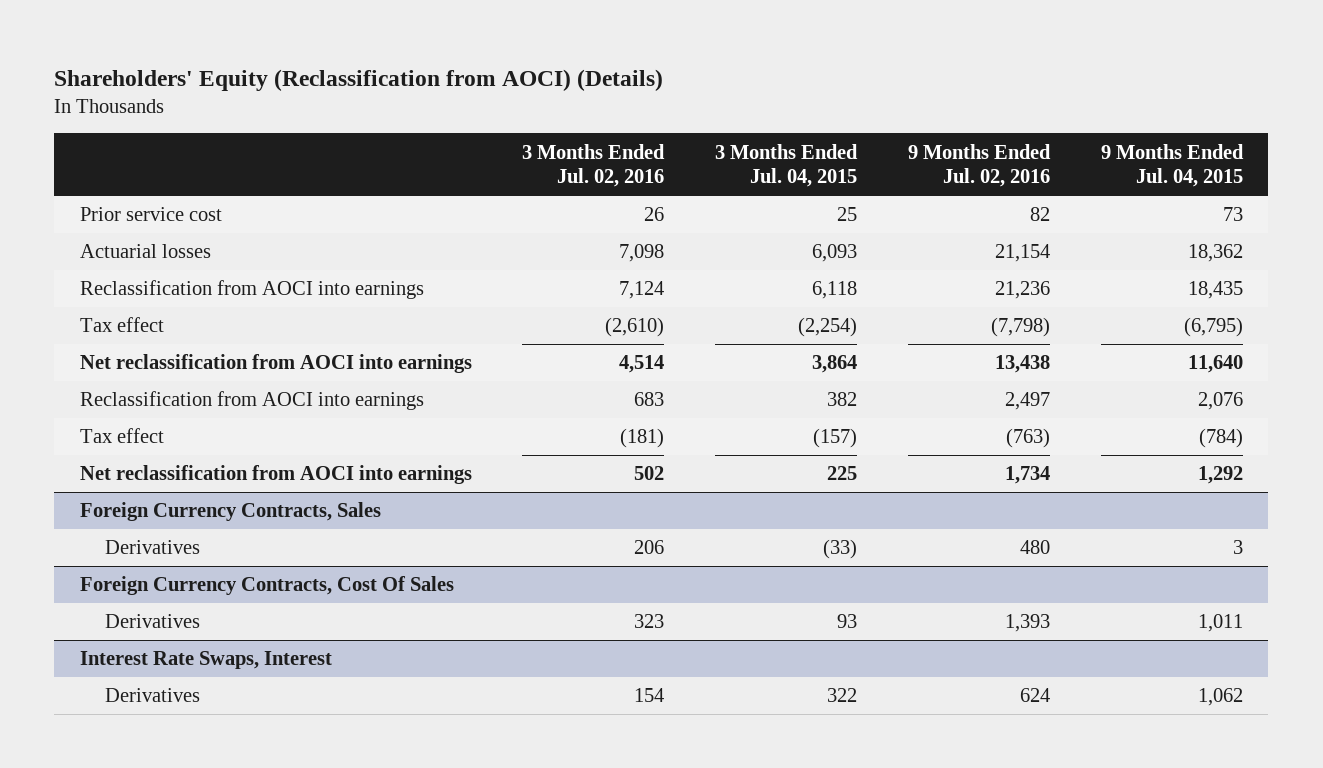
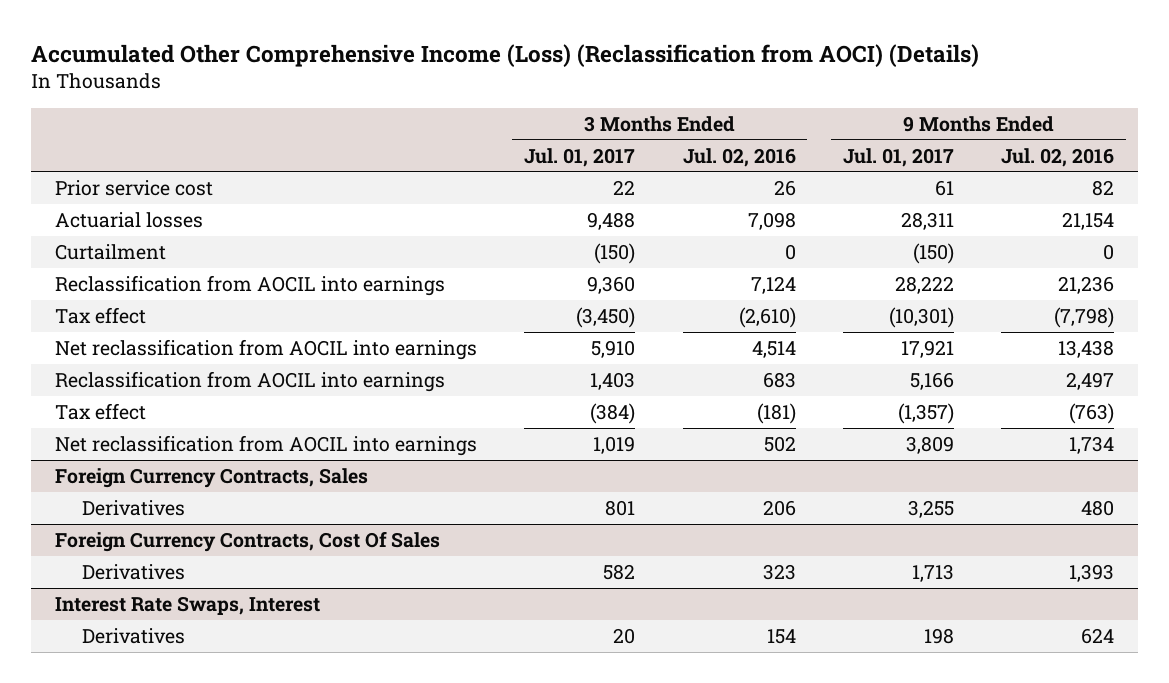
[54,68,664,91] Shareholders' Equity (Reclassification from AOCI) (Details) -> [31,43,980,67] Accumulated Other Comprehensive Income (Loss) (Reclassification from AOCI) (Details)
[715,143,859,188] 3 Months Ended Jul. 04, 2015 -> none
[1101,143,1245,188] 9 Months Ended Jul. 04, 2015 -> none
none -> [524,147,636,167] Jul. 01, 2017
none -> [842,147,954,167] Jul. 01, 2017
none -> [54,243,166,260] Curtailment
[79,280,424,300] Reclassification from AOCI into earnings -> [54,274,445,296] Reclassification from AOCIL into earnings
[79,354,472,374] Net reclassification from AOCI into earnings -> [54,338,477,360] Net reclassification from AOCIL into earnings
[79,391,424,411] Reclassification from AOCI into earnings -> [54,370,445,392] Reclassification from AOCIL into earnings
[79,465,472,485] Net reclassification from AOCI into earnings -> [54,434,477,456] Net reclassification from AOCIL into earnings

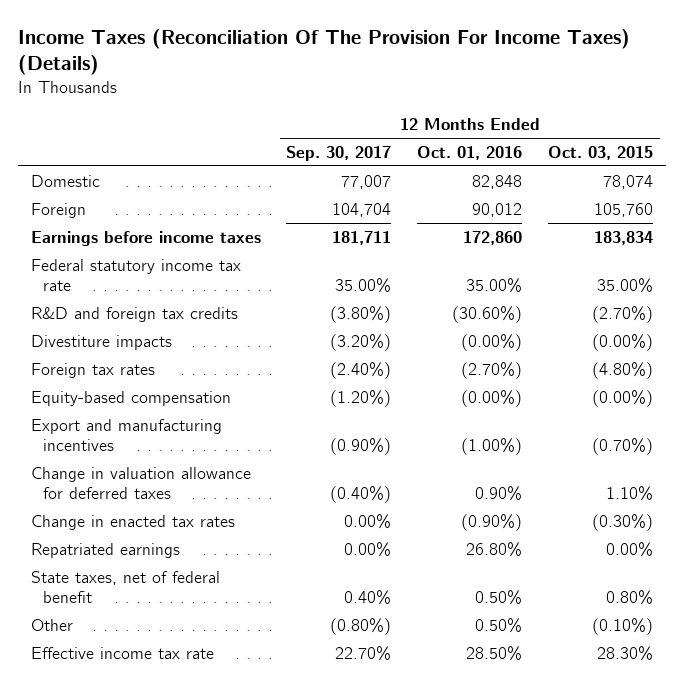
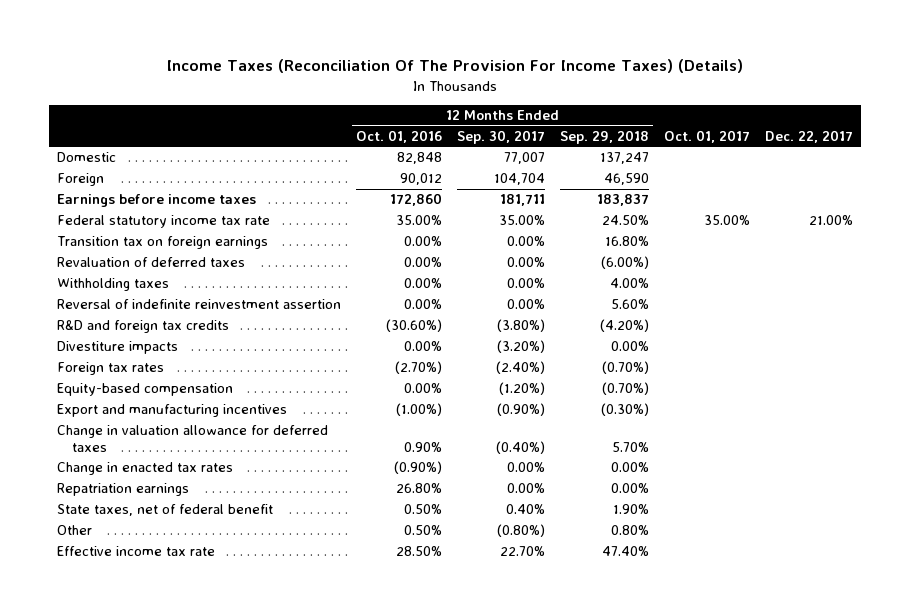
[548,145,654,160] Oct. 03, 2015 -> none
none -> [560,129,650,144] Sep. 29, 2018
none -> [664,129,751,143] Oct. 01, 2017
none -> [765,129,854,143] Dec. 22, 2017
none -> [56,236,268,250] Transition tax on foreign earnings
none -> [56,257,245,268] Revaluation of deferred taxes
none -> [56,278,169,292] Withholding taxes
none -> [56,299,341,310] Reversal of indefinite reinvestment assertion
[461,333,523,351] (0.00%) -> [403,341,442,352] 0.00%
[461,389,523,407] (0.00%) -> [403,383,442,394] 0.00%
[30,542,180,558] Repatriated earnings -> [56,483,189,497] Repatriation earnings

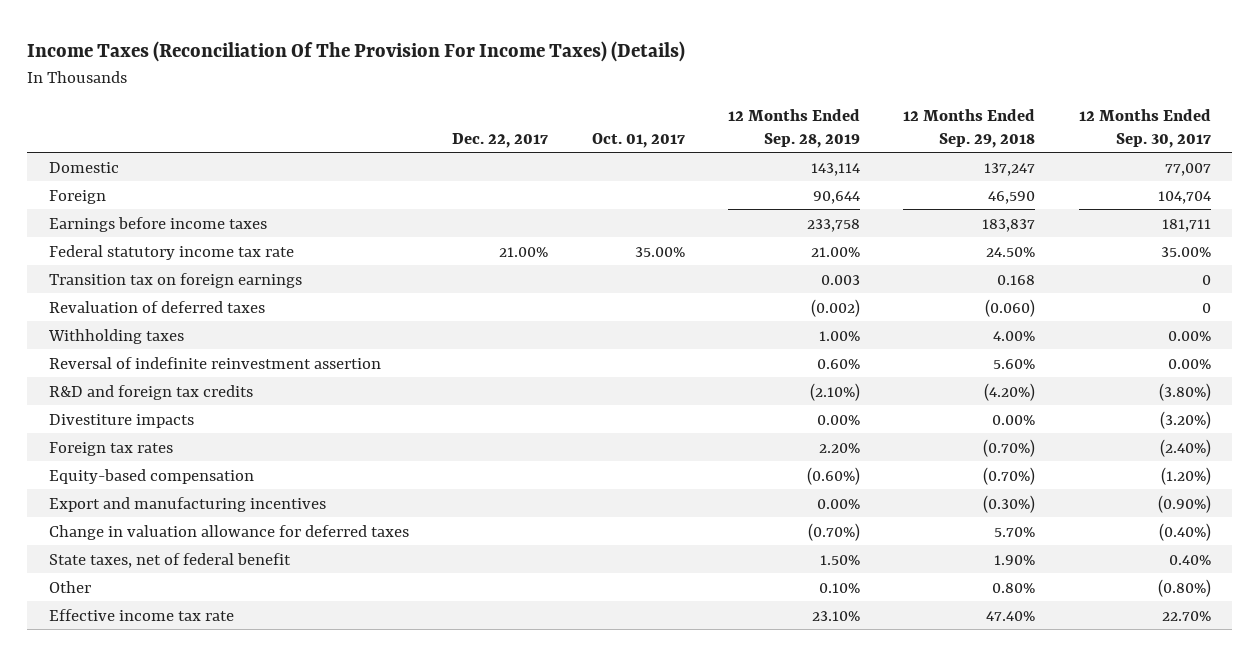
[355,129,442,143] Oct. 01, 2016 -> none
none -> [727,109,860,148] 12 Months Ended Sep. 28, 2019
[507,236,546,247] 0.00% -> [1201,274,1211,285] 0
[605,236,650,247] 16.80% -> [997,274,1036,285] 0.168
[507,257,546,268] 0.00% -> [1201,302,1211,313] 0
[601,256,650,270] (6.00%) -> [985,298,1036,317] (0.060)
[56,462,233,476] Change in enacted tax rates -> none
[56,483,189,497] Repatriation earnings -> none

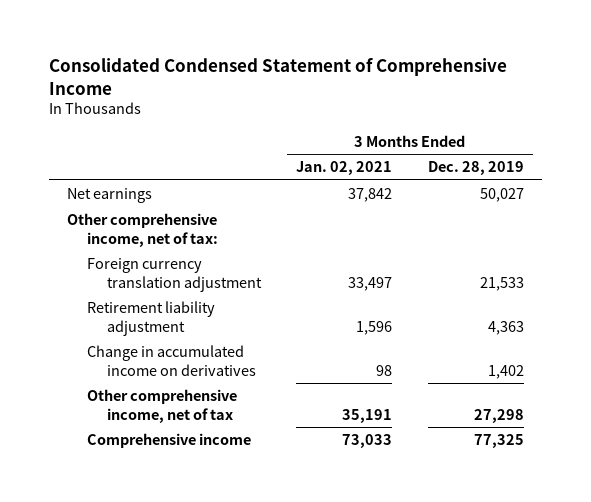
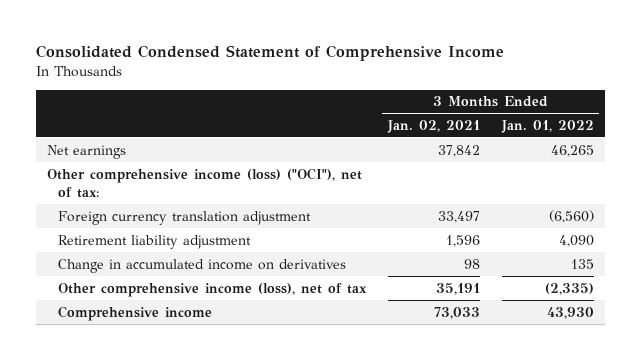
[427,161,524,176] Dec. 28, 2019 -> none
none -> [500,119,594,133] Jan. 01, 2022
[66,213,218,247] Other comprehensive income, net of tax: -> [46,167,362,198] Other comprehensive income (loss) ("OCI"), net of tax:
[86,389,237,423] Other comprehensive income, net of tax -> [57,282,367,297] Other comprehensive income (loss), net of tax

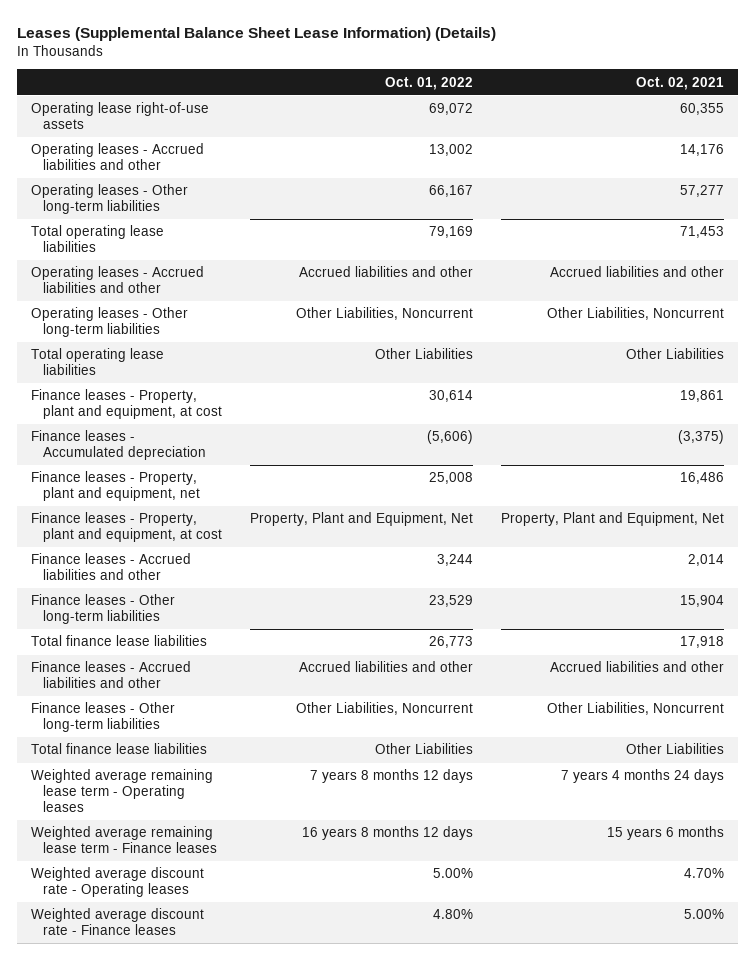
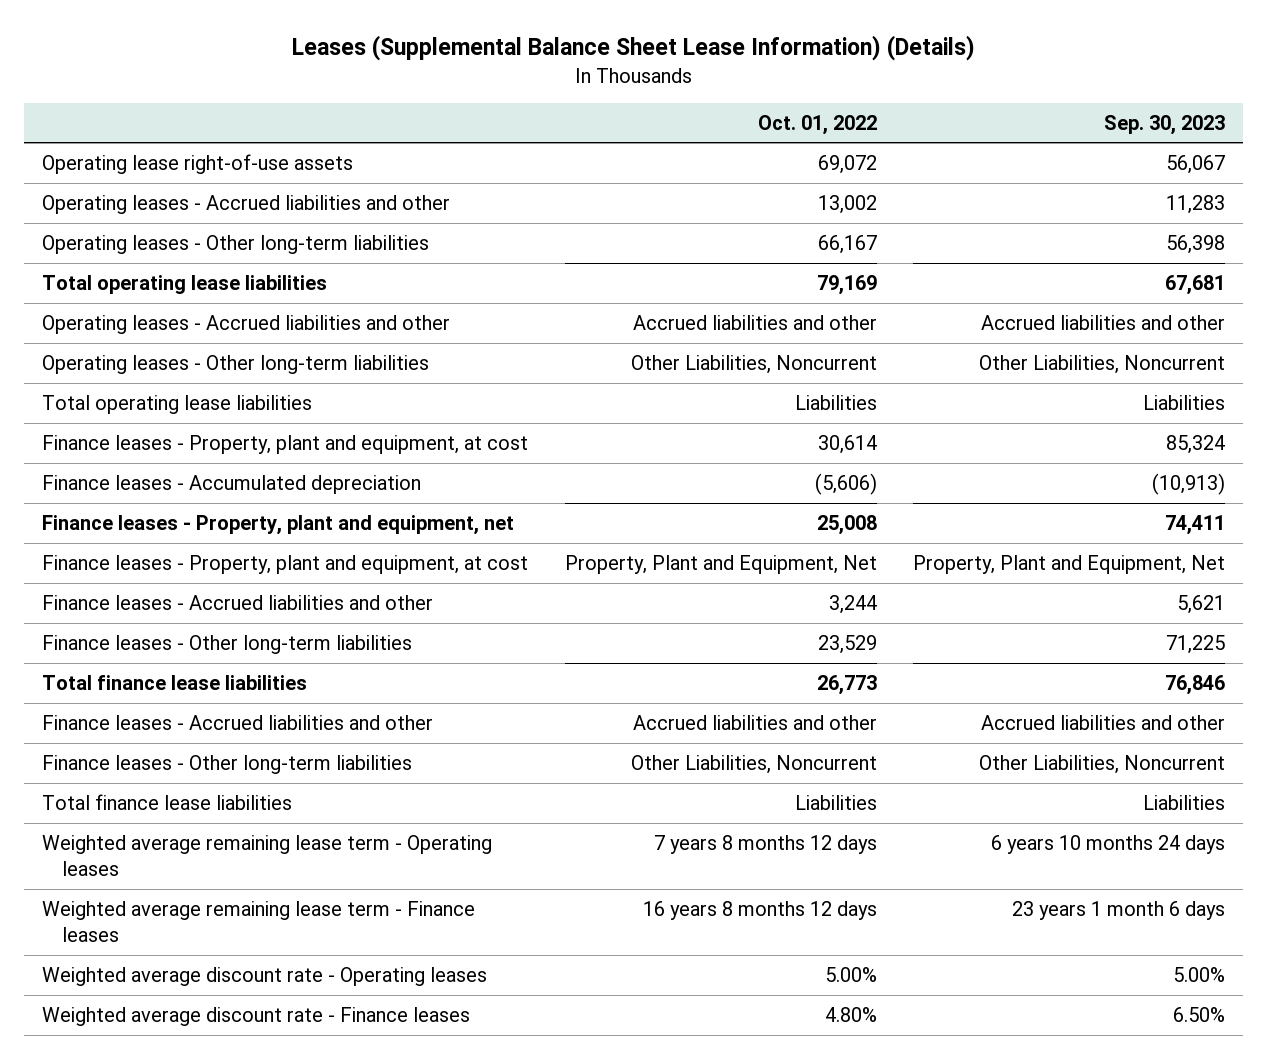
[635,76,724,90] Oct. 02, 2021 -> none
none -> [1104,114,1226,135] Sep. 30, 2023
[374,348,473,360] Other Liabilities -> [794,395,877,411] Liabilities
[374,743,473,755] Other Liabilities -> [794,795,877,811] Liabilities

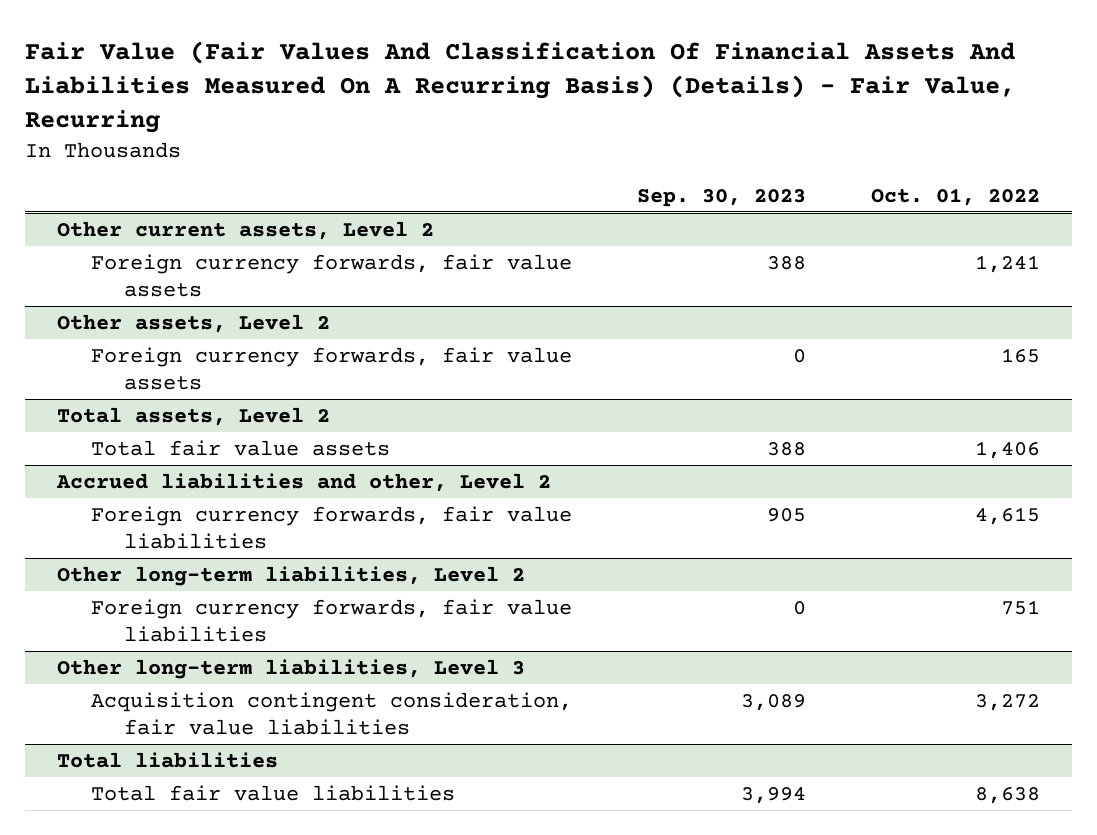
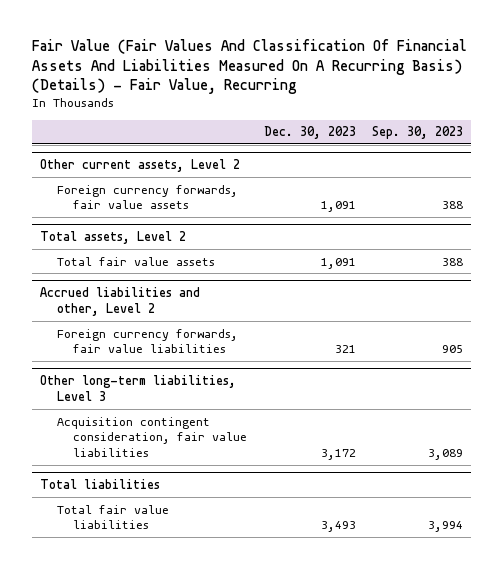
[870,187,1040,206] Oct. 01, 2022 -> none
none -> [263,126,356,140] Dec. 30, 2023
[57,313,331,333] Other assets, Level 2 -> none
[90,346,572,390] Foreign currency forwards, fair value assets -> none
[57,565,526,586] Other long-term liabilities, Level 2 -> none
[90,598,572,642] Foreign currency forwards, fair value liabilities -> none

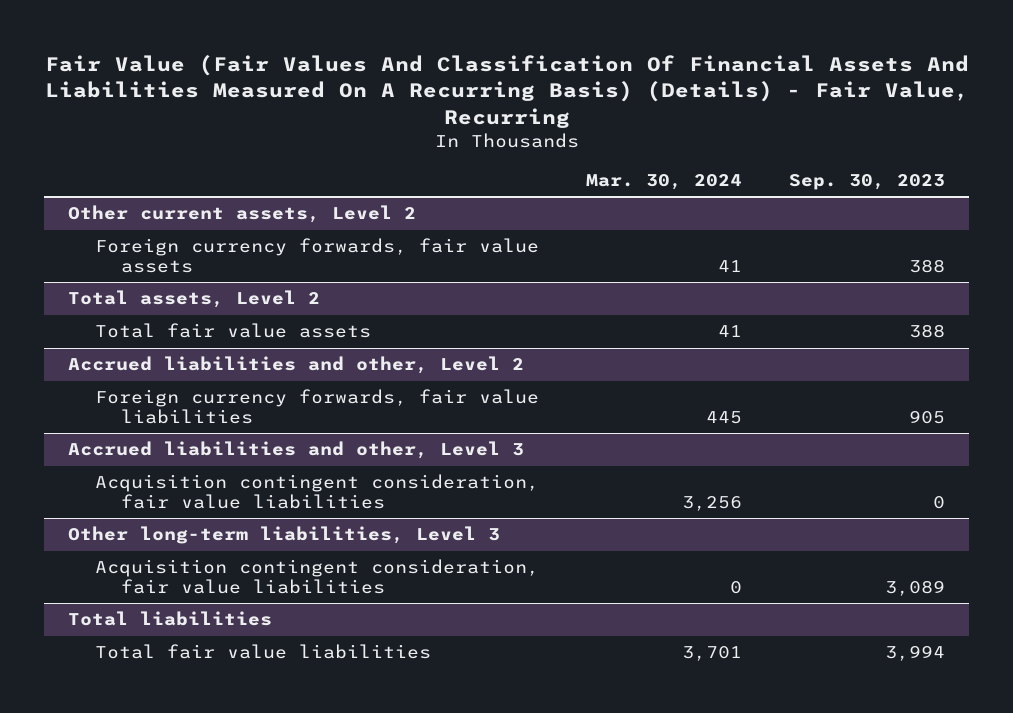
[263,126,356,140] Dec. 30, 2023 -> none
none -> [585,174,742,191] Mar. 30, 2024
none -> [68,441,525,460] Accrued liabilities and other, Level 3
none -> [94,474,539,510] Acquisition contingent consideration, fair value liabilities

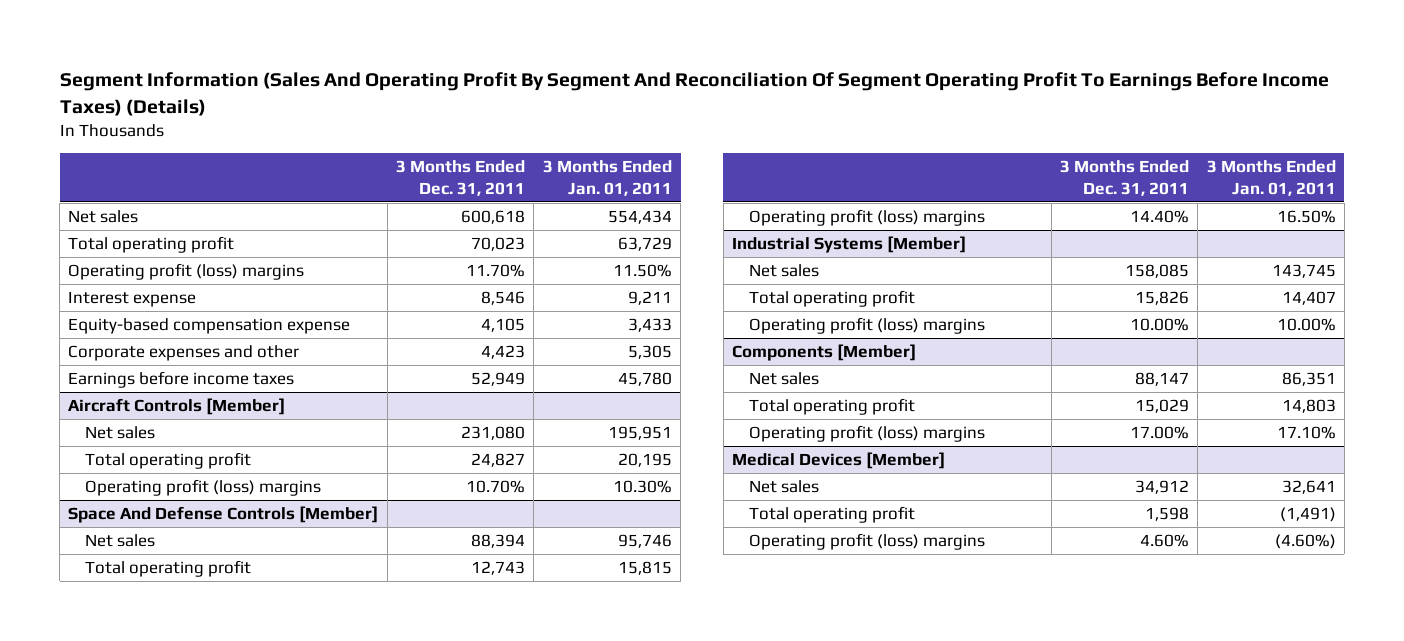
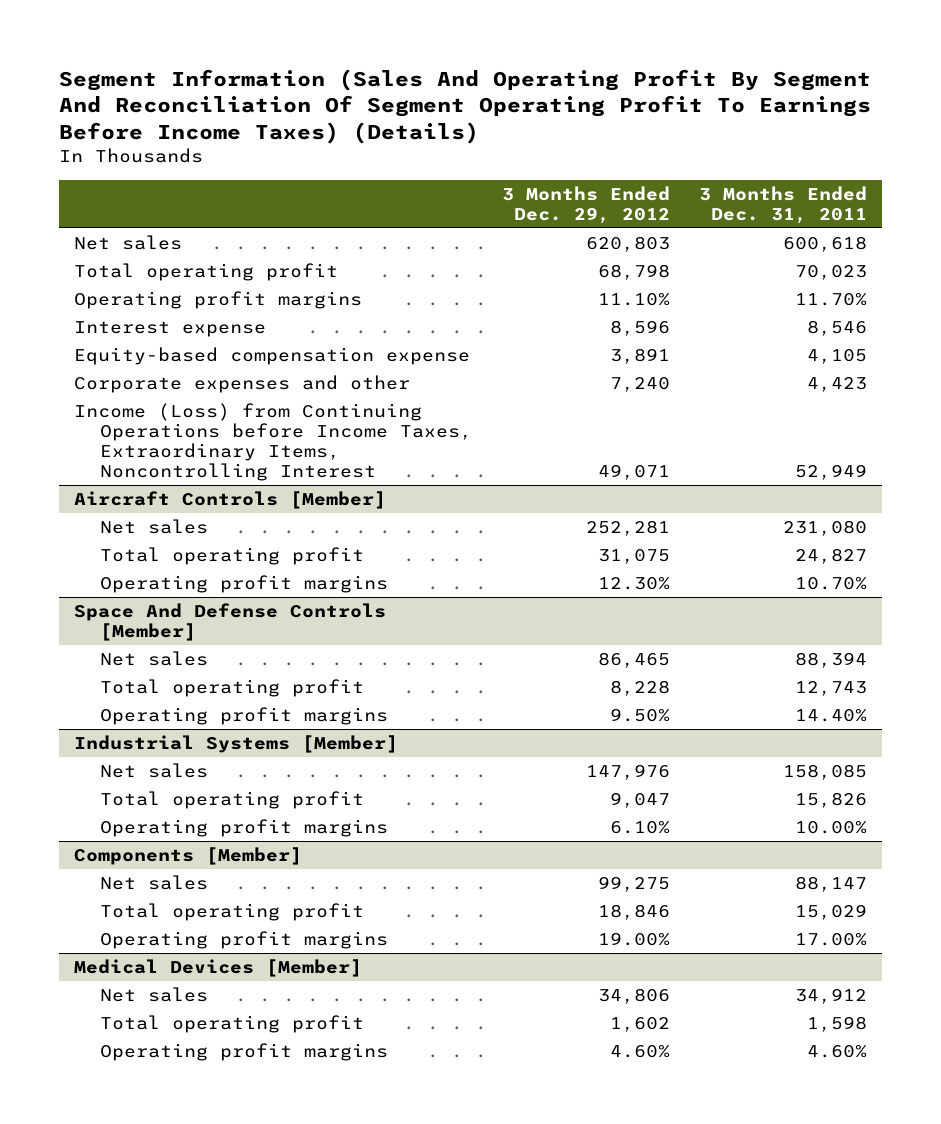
[542,160,672,196] 3 Months Ended Jan. 01, 2011 -> none
none -> [501,185,670,224] 3 Months Ended Dec. 29, 2012
[68,262,305,280] Operating profit (loss) margins -> [73,291,362,310] Operating profit margins
[68,370,295,388] Earnings before income taxes -> [73,403,473,482] Income (Loss) from Continuing Operations before Income Taxes, Extraordinary Items, Noncontrolling Interest
[85,478,322,496] Operating profit (loss) margins -> [100,575,389,594] Operating profit margins
[748,208,985,226] Operating profit (loss) margins -> [100,707,389,726] Operating profit margins
[748,316,985,334] Operating profit (loss) margins -> [100,819,389,838] Operating profit margins
[748,424,985,442] Operating profit (loss) margins -> [100,931,389,950] Operating profit margins
[748,532,985,550] Operating profit (loss) margins -> [100,1043,389,1062] Operating profit margins

